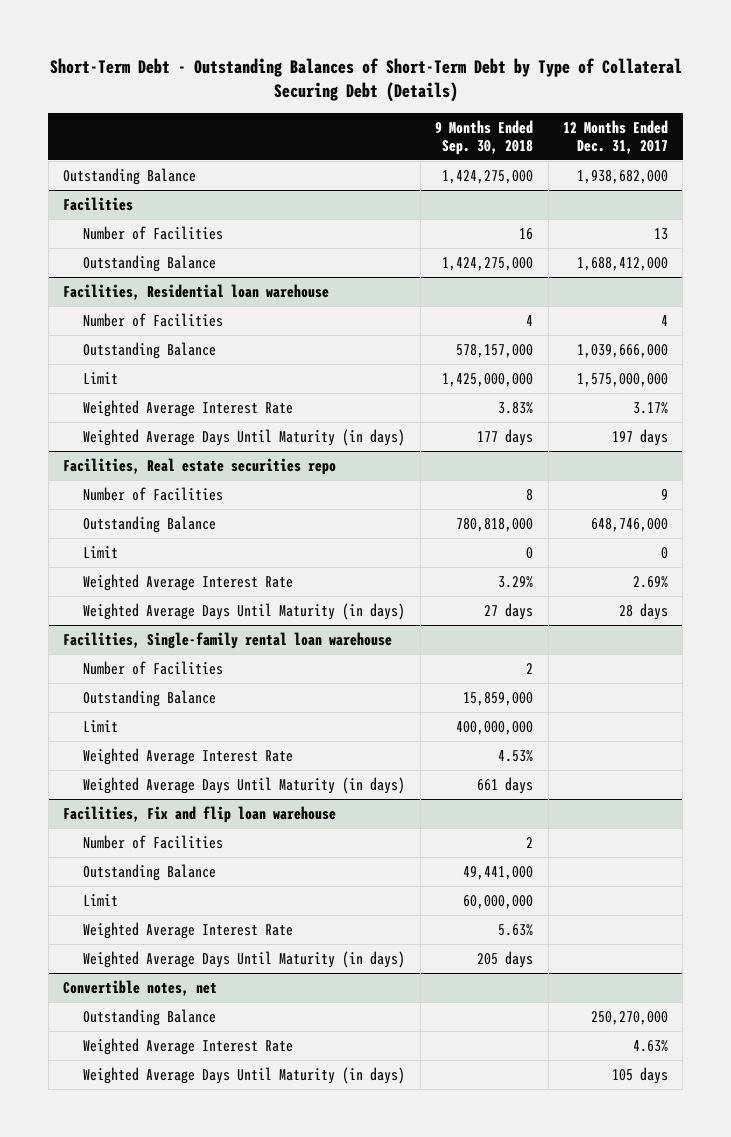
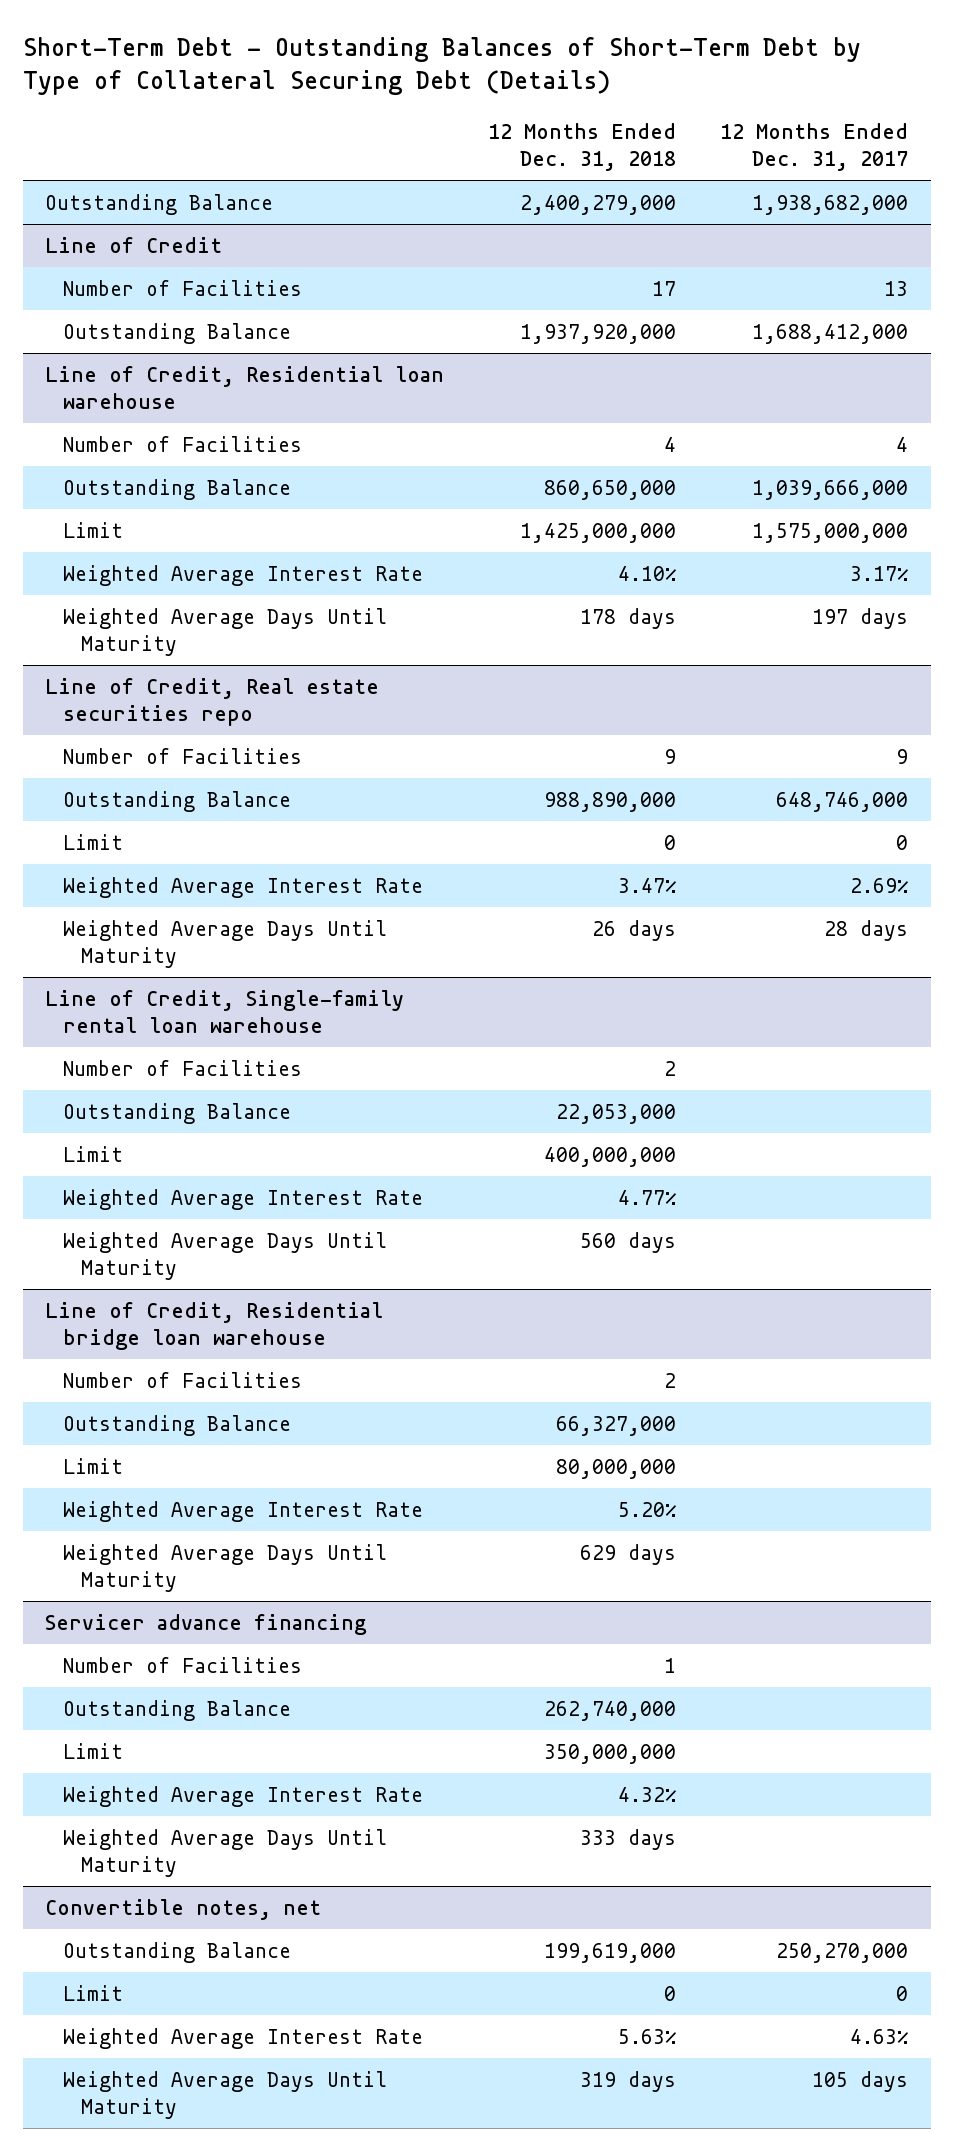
[435,119,534,156] 9 Months Ended Sep. 30, 2018 -> none
none -> [488,122,677,171] 12 Months Ended Dec. 31, 2018
[63,196,134,211] Facilities -> [44,236,222,253] Line of Credit
[63,283,330,300] Facilities, Residential loan warehouse -> [44,365,444,410] Line of Credit, Residential loan warehouse
[83,428,406,446] Weighted Average Days Until Maturity (in days) -> [63,607,388,657] Weighted Average Days Until Maturity
[63,457,337,475] Facilities, Real estate securities repo -> [44,677,379,727] Line of Credit, Real estate securities repo
[83,602,406,620] Weighted Average Days Until Maturity (in days) -> [63,919,388,969] Weighted Average Days Until Maturity
[63,631,393,649] Facilities, Single-family rental loan warehouse -> [44,989,404,1034] Line of Credit, Single-family rental loan warehouse
[63,805,337,823] Facilities, Fix and flip loan warehouse -> none
[83,834,224,849] Number of Facilities -> none
[83,863,217,881] Outstanding Balance -> none
[83,893,119,906] Limit -> none
[83,921,294,939] Weighted Average Interest Rate -> none
[83,950,406,968] Weighted Average Days Until Maturity (in days) -> none
[83,776,406,794] Weighted Average Days Until Maturity (in days) -> [63,1231,388,1281] Weighted Average Days Until Maturity
none -> [44,1301,383,1351] Line of Credit, Residential bridge loan warehouse
none -> [63,1371,303,1388] Number of Facilities
none -> [63,1414,292,1436] Outstanding Balance
none -> [63,1457,124,1474] Limit
none -> [63,1500,424,1522] Weighted Average Interest Rate
none -> [63,1543,388,1593] Weighted Average Days Until Maturity
none -> [44,1613,367,1635] Servicer advance financing
none -> [63,1656,303,1673] Number of Facilities
none -> [63,1699,292,1721] Outstanding Balance
none -> [63,1742,124,1759] Limit
none -> [63,1785,424,1807] Weighted Average Interest Rate
none -> [63,1828,388,1878] Weighted Average Days Until Maturity
none -> [63,1984,124,2001] Limit
[83,1066,406,1084] Weighted Average Days Until Maturity (in days) -> [63,2070,388,2120] Weighted Average Days Until Maturity

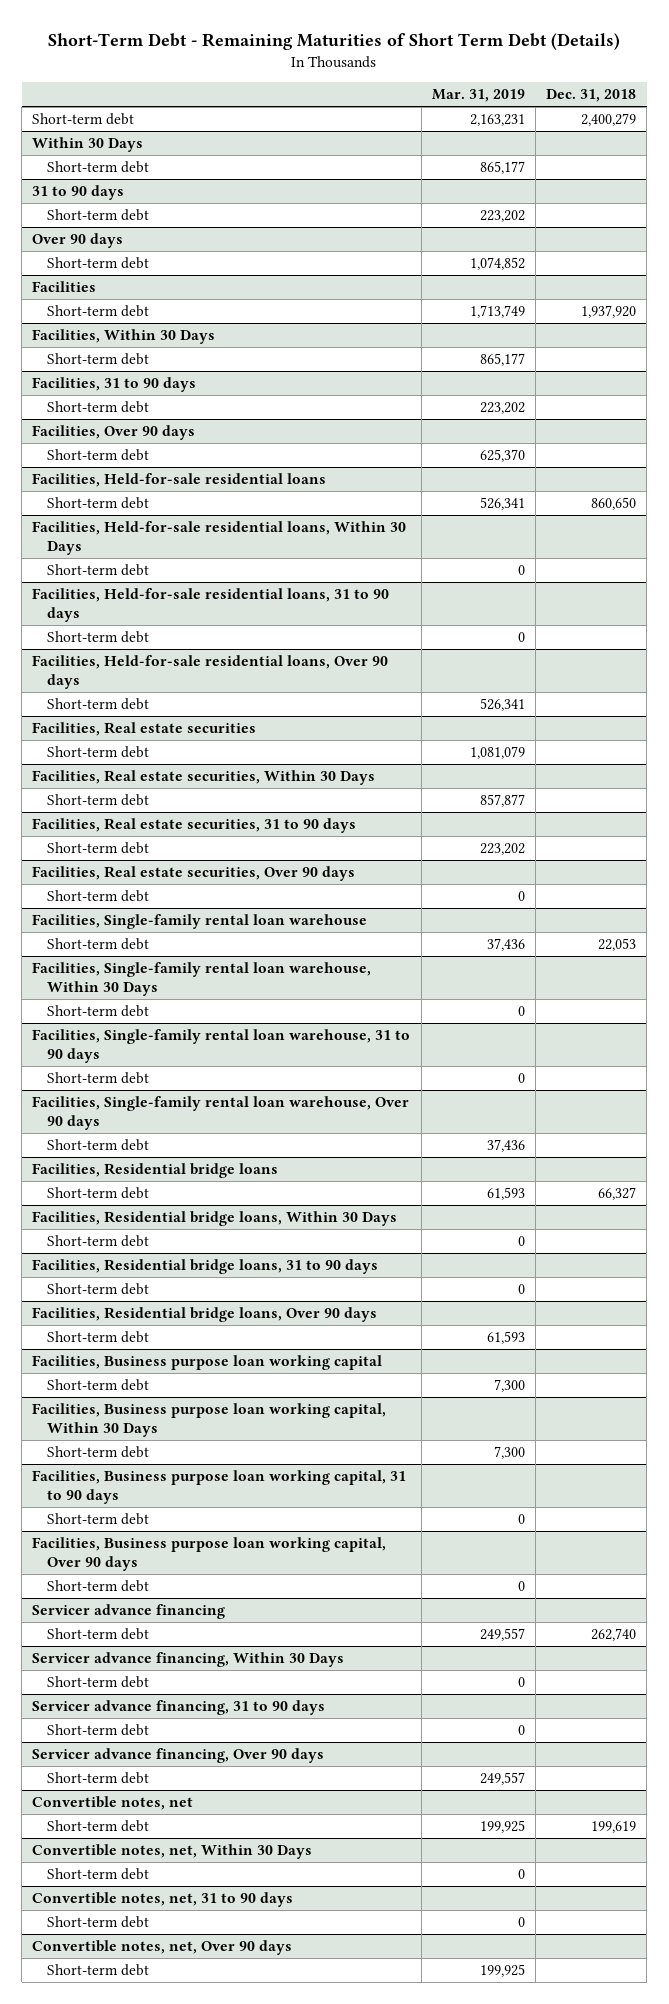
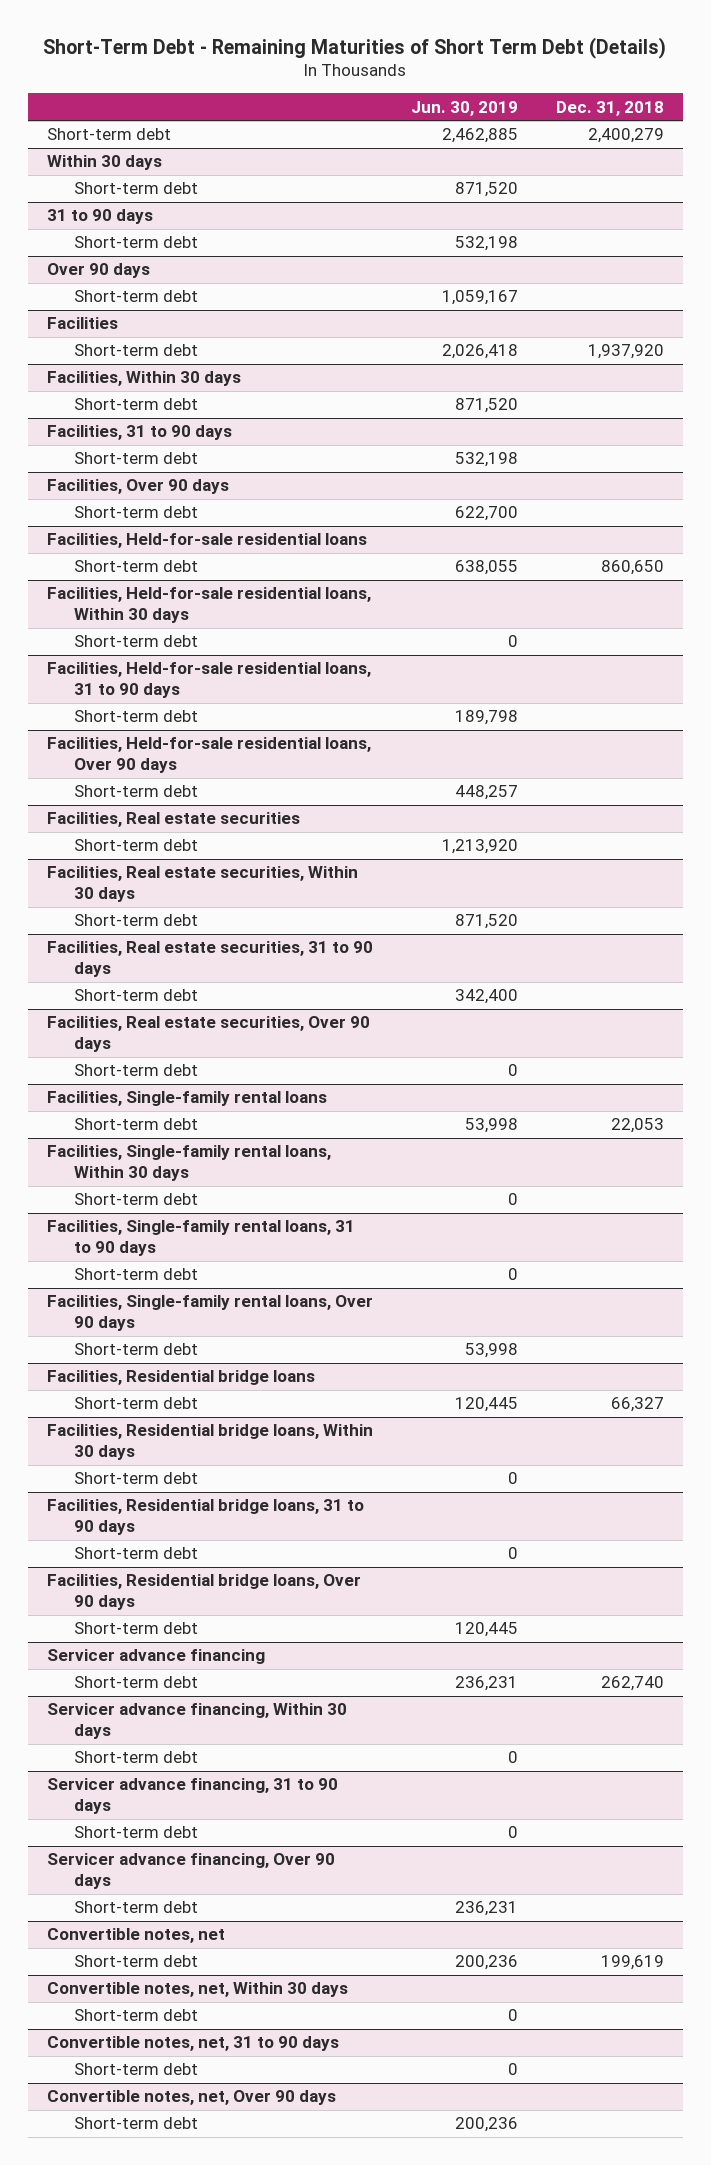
[431,89,525,103] Mar. 31, 2019 -> none
none -> [410,100,518,116] Jun. 30, 2019
[32,137,144,153] Within 30 Days -> [46,155,162,171] Within 30 days
[32,329,216,345] Facilities, Within 30 Days -> [46,371,241,387] Facilities, Within 30 days
[32,521,407,555] Facilities, Held-for-sale residential loans, Within 30 Days -> [46,587,371,624] Facilities, Held-for-sale residential loans, Within 30 days
[32,770,376,786] Facilities, Real estate securities, Within 30 Days -> [46,866,358,903] Facilities, Real estate securities, Within 30 days
[32,914,368,930] Facilities, Single-family rental loan warehouse -> [46,1091,327,1107] Facilities, Single-family rental loans
[32,962,372,996] Facilities, Single-family rental loan warehouse, Within 30 Days -> [46,1145,331,1182] Facilities, Single-family rental loans, Within 30 days
[32,1029,411,1063] Facilities, Single-family rental loan warehouse, 31 to 90 days -> [46,1220,355,1257] Facilities, Single-family rental loans, 31 to 90 days
[32,1096,410,1130] Facilities, Single-family rental loan warehouse, Over 90 days -> [46,1295,373,1332] Facilities, Single-family rental loans, Over 90 days
[32,1211,398,1227] Facilities, Residential bridge loans, Within 30 Days -> [46,1424,373,1461] Facilities, Residential bridge loans, Within 30 days
[32,1355,383,1371] Facilities, Business purpose loan working capital -> none
[46,1379,149,1392] Short-term debt -> none
[32,1403,387,1437] Facilities, Business purpose loan working capital, Within 30 Days -> none
[46,1446,149,1459] Short-term debt -> none
[32,1470,407,1504] Facilities, Business purpose loan working capital, 31 to 90 days -> none
[46,1513,149,1526] Short-term debt -> none
[32,1537,387,1571] Facilities, Business purpose loan working capital, Over 90 days -> none
[46,1580,149,1593] Short-term debt -> none
[32,1652,345,1668] Servicer advance financing, Within 30 Days -> [46,1703,347,1740] Servicer advance financing, Within 30 days
[32,1844,313,1860] Convertible notes, net, Within 30 Days -> [46,1982,348,1998] Convertible notes, net, Within 30 days

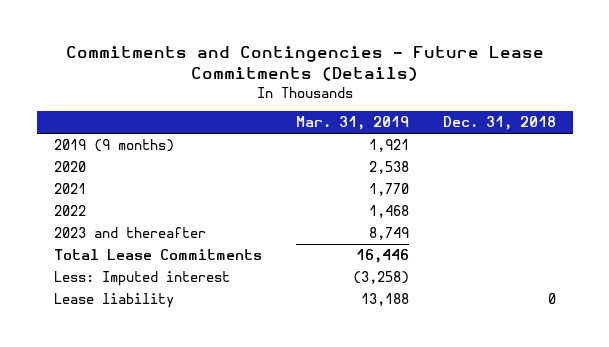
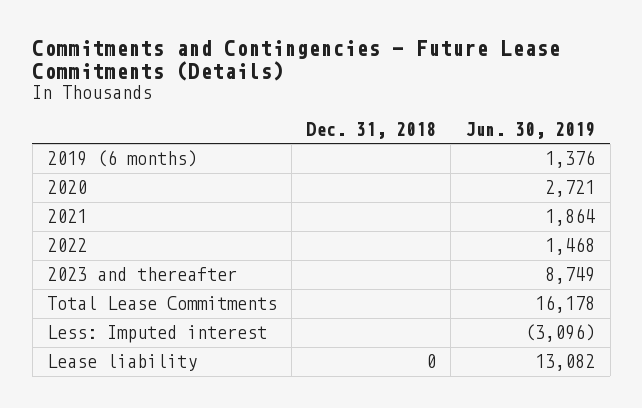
[295,116,409,131] Mar. 31, 2019 -> none
none -> [465,121,596,139] Jun. 30, 2019
[53,139,174,153] 2019 (9 months) -> [46,150,197,168] 2019 (6 months)

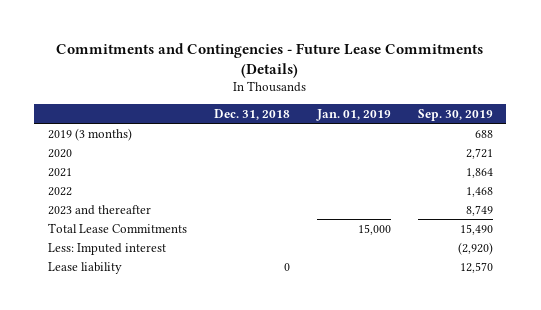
[465,121,596,139] Jun. 30, 2019 -> none
none -> [315,108,391,121] Jan. 01, 2019
none -> [417,108,493,121] Sep. 30, 2019
[46,150,197,168] 2019 (6 months) -> [47,127,132,141] 2019 (3 months)

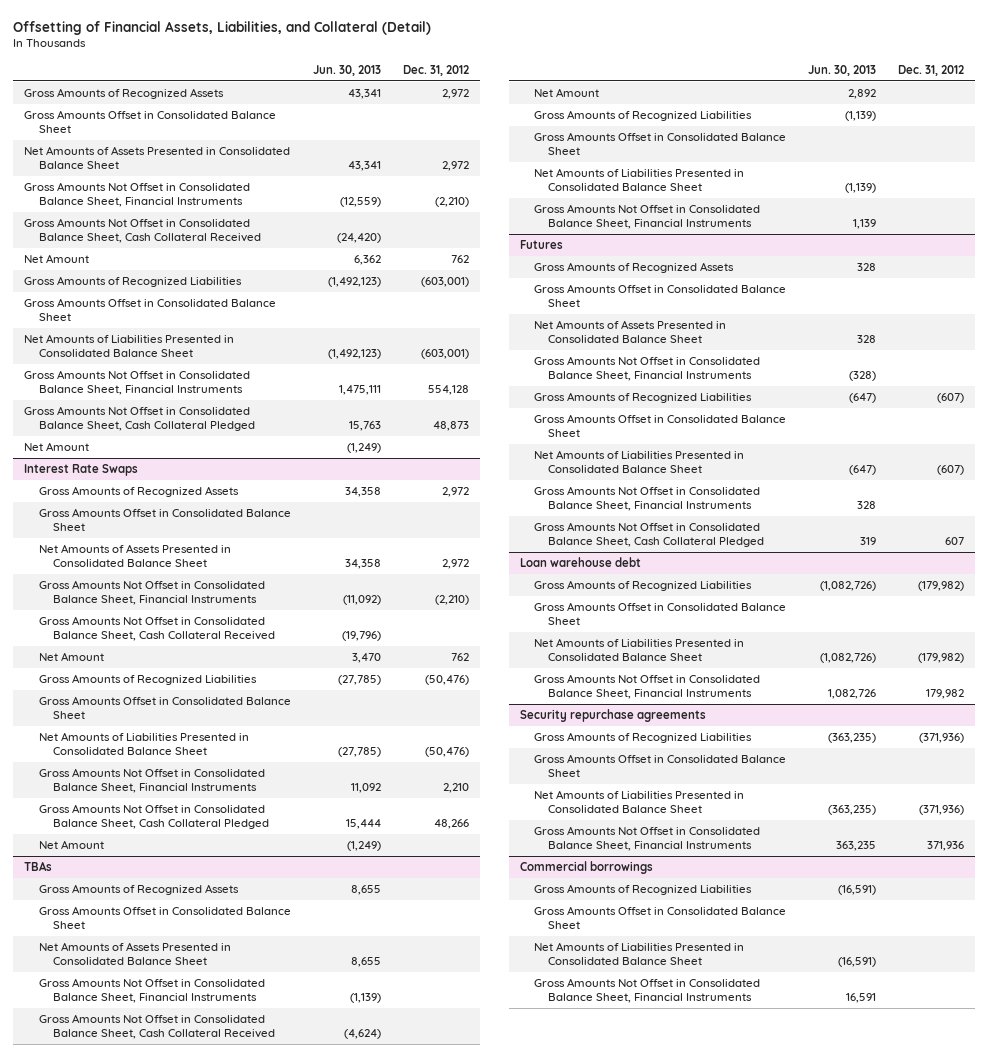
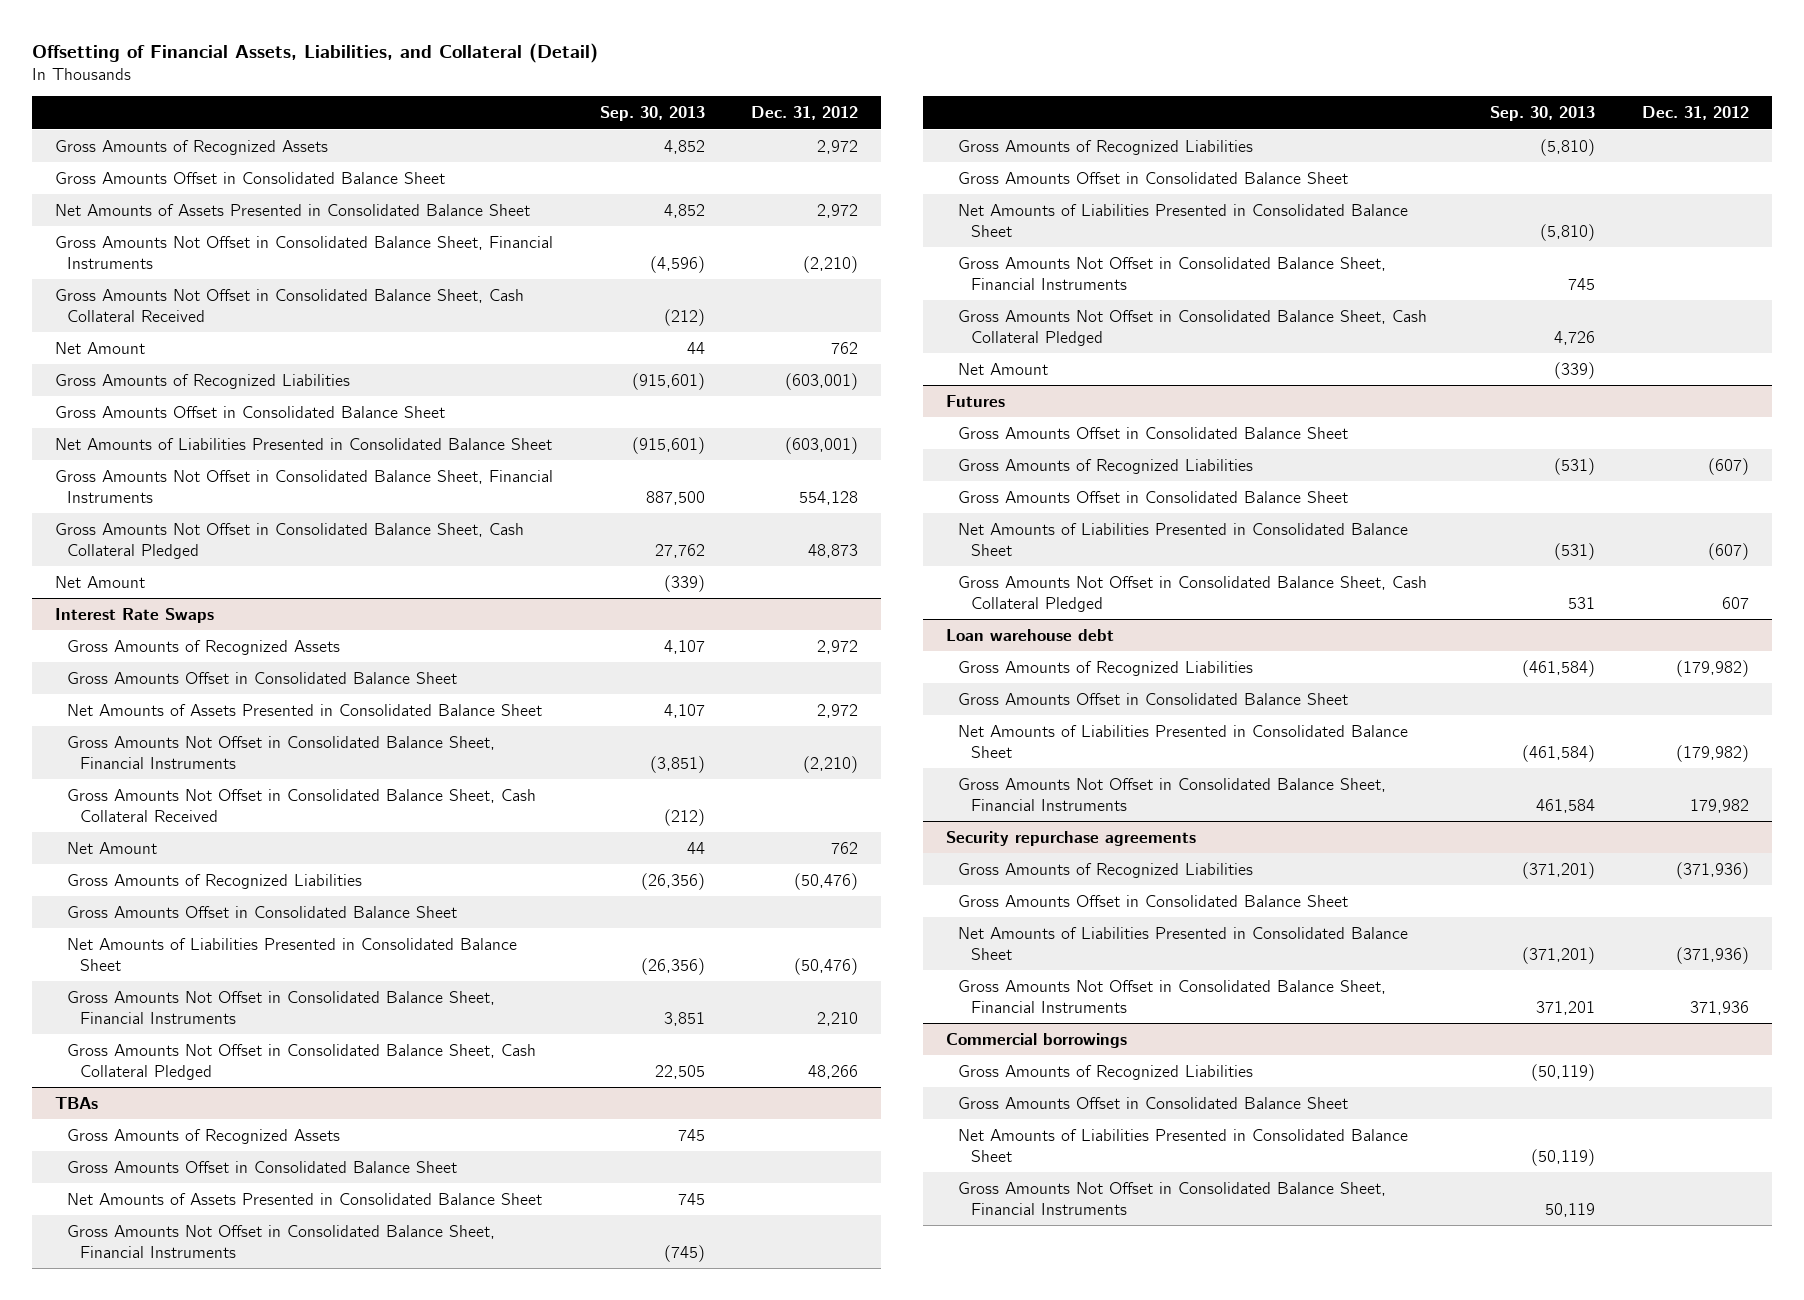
[312,64,381,76] Jun. 30, 2013 -> none
none -> [599,106,705,122] Sep. 30, 2013
[38,840,104,850] Net Amount -> none
[38,1014,275,1039] Gross Amounts Not Offset in Consolidated Balance Sheet, Cash Collateral Received -> none
none -> [958,309,1428,346] Gross Amounts Not Offset in Consolidated Balance Sheet, Cash Collateral Pledged
[533,88,599,98] Net Amount -> [958,362,1049,375] Net Amount
[533,262,734,274] Gross Amounts of Recognized Assets -> none
[533,320,726,343] Net Amounts of Assets Presented in Consolidated Balance Sheet -> none
[533,356,760,381] Gross Amounts Not Offset in Consolidated Balance Sheet, Financial Instruments -> none
[533,486,760,511] Gross Amounts Not Offset in Consolidated Balance Sheet, Financial Instruments -> none

